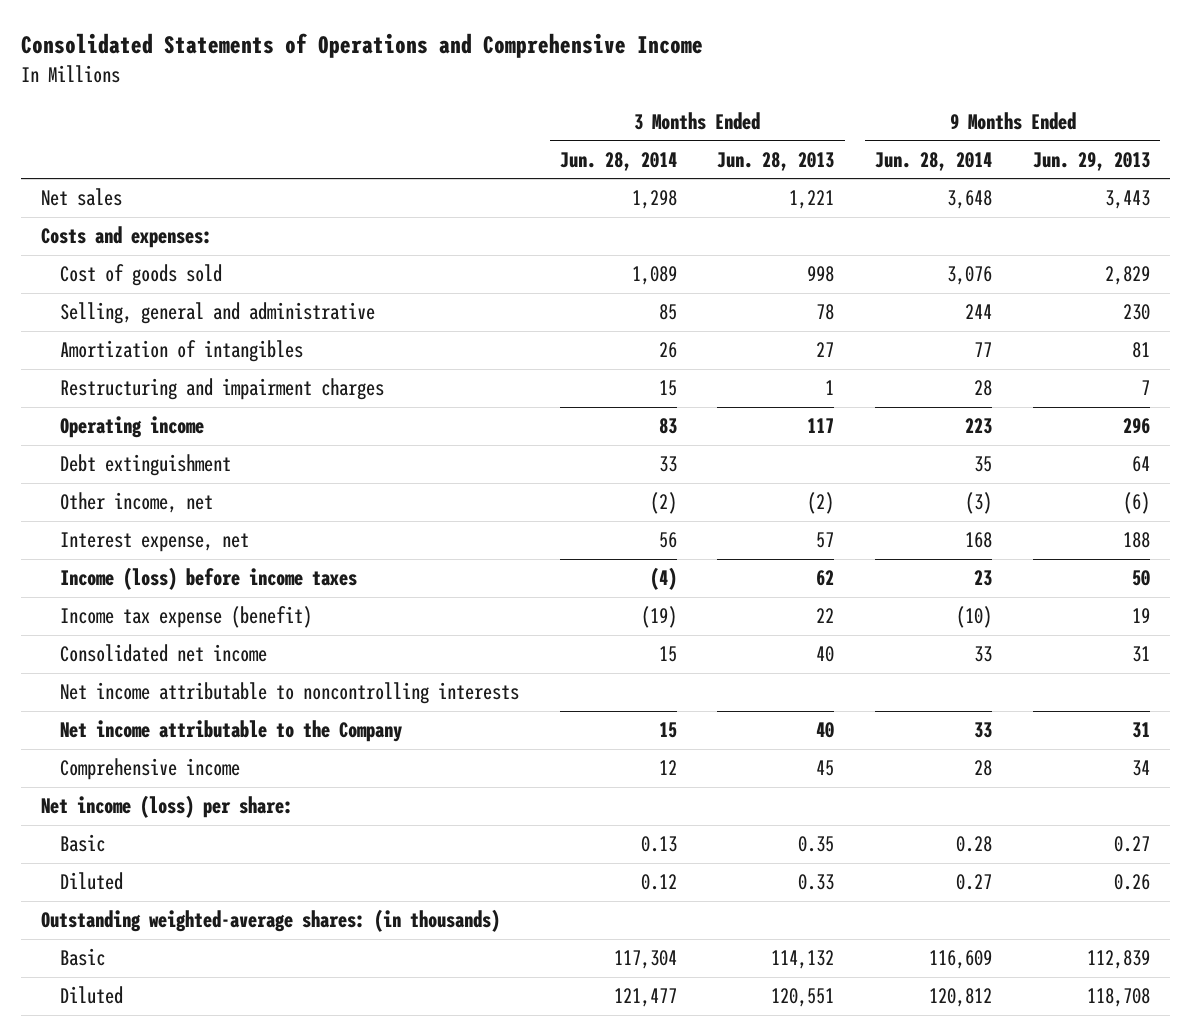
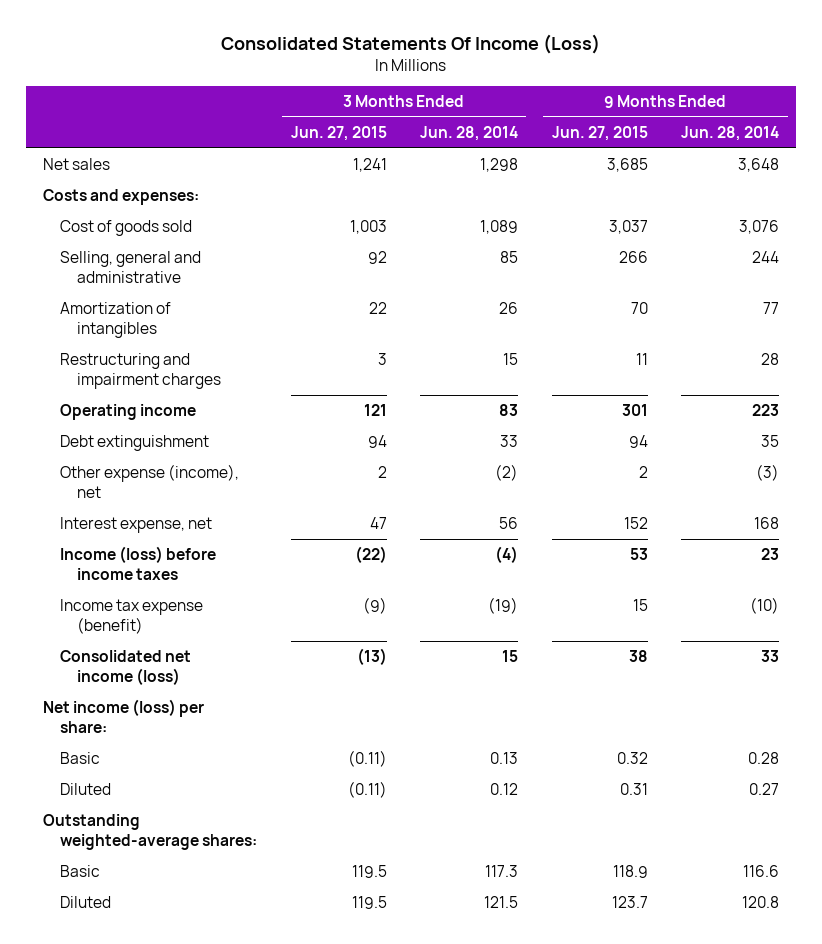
[20,33,703,59] Consolidated Statements of Operations and Comprehensive Income -> [220,33,600,54] Consolidated Statements Of Income (Loss)
[717,151,835,171] Jun. 28, 2013 -> none
[1032,151,1150,171] Jun. 29, 2013 -> none
none -> [290,126,387,142] Jun. 27, 2015
none -> [551,126,648,142] Jun. 27, 2015
[60,492,214,514] Other income, net -> [59,464,239,499] Other expense (income), net
[60,644,268,663] Consolidated net income -> none
[60,682,520,705] Net income attributable to noncontrolling interests -> none
[60,758,241,781] Comprehensive income -> none
[60,720,403,743] Net income attributable to the Company -> [59,650,191,686] Consolidated net income (loss)
[41,909,501,933] Outstanding weighted-average shares: (in thousands) -> [42,814,257,851] Outstanding weighted-average shares:
[613,950,677,970] 117,304 -> [485,865,519,878] 117.3
[929,950,993,970] 116,609 -> [743,865,780,878] 116.6
[613,988,677,1008] 121,477 -> [484,896,519,909] 121.5
[929,988,993,1008] 120,812 -> [742,896,780,909] 120.8

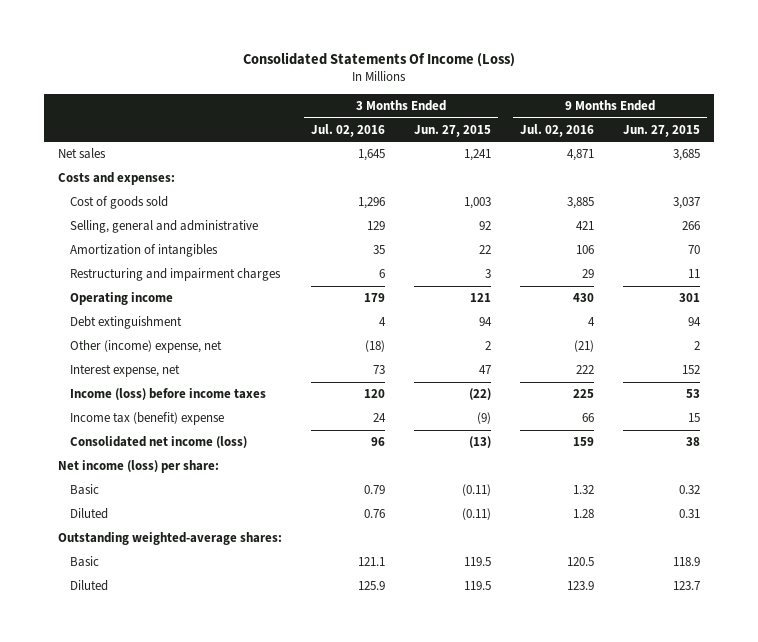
[420,126,519,142] Jun. 28, 2014 -> none
[681,126,780,142] Jun. 28, 2014 -> none
none -> [311,123,386,137] Jul. 02, 2016
none -> [519,123,594,137] Jul. 02, 2016
[59,464,239,499] Other expense (income), net -> [70,340,223,354] Other (income) expense, net
[59,599,203,635] Income tax expense (benefit) -> [70,412,225,426] Income tax (benefit) expense

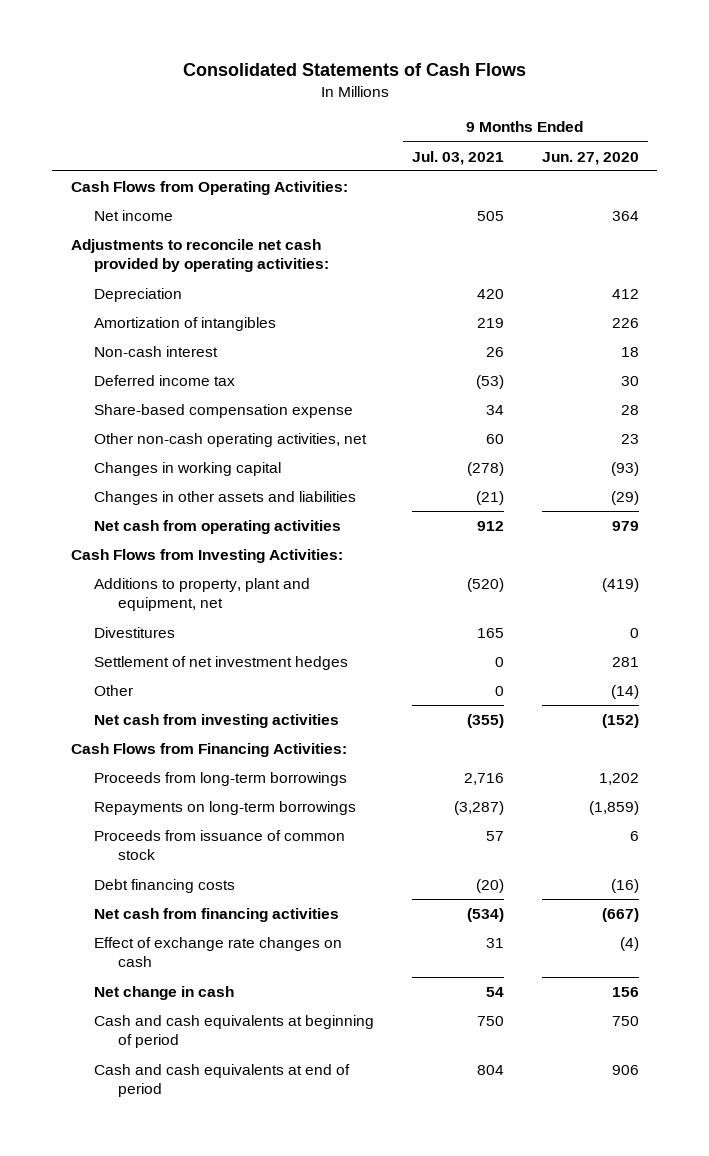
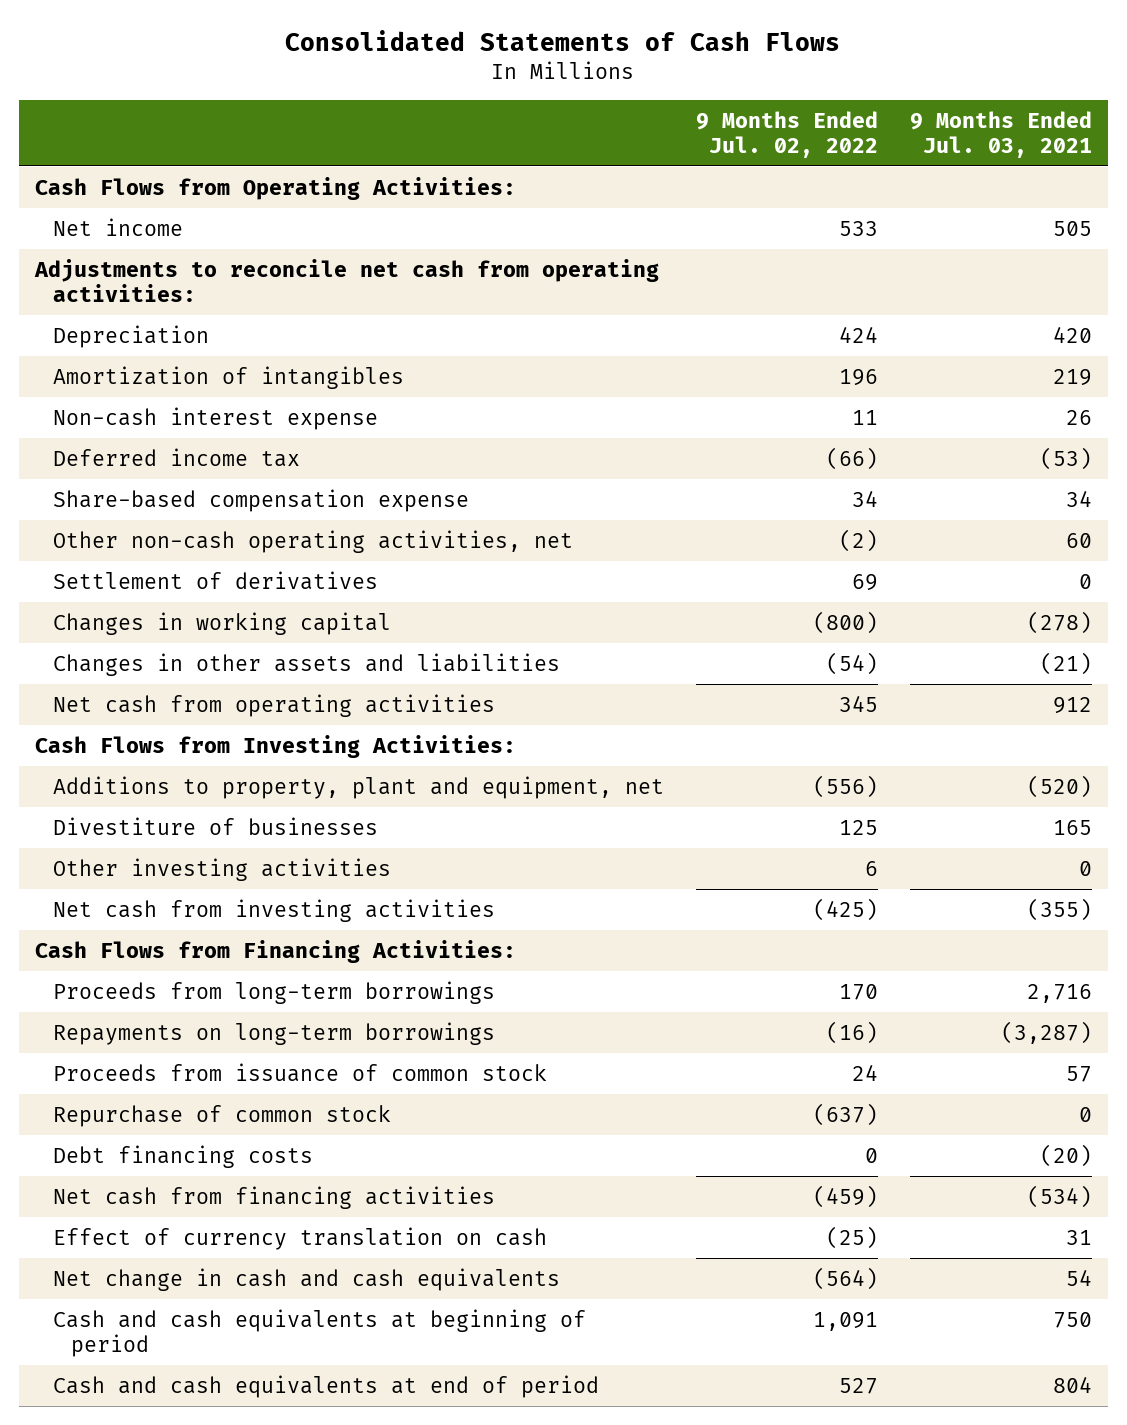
[541,151,639,165] Jun. 27, 2020 -> none
none -> [695,110,878,158] 9 Months Ended Jul. 02, 2022
[70,239,330,273] Adjustments to reconcile net cash provided by operating activities: -> [33,258,659,302] Adjustments to reconcile net cash from operating activities:
[94,346,219,358] Non-cash interest -> [52,406,378,430] Non-cash interest expense
none -> [52,570,378,590] Settlement of derivatives
[94,656,349,671] Settlement of net investment hedges -> none
[94,627,176,639] Divestitures -> [52,816,378,835] Divestiture of businesses
[94,685,134,697] Other -> [52,857,391,881] Other investing activities
none -> [52,1104,391,1127] Repurchase of common stock
[94,937,343,968] Effect of exchange rate changes on cash -> [52,1226,547,1250] Effect of currency translation on cash
[94,986,235,1001] Net change in cash -> [52,1267,560,1291] Net change in cash and cash equivalents

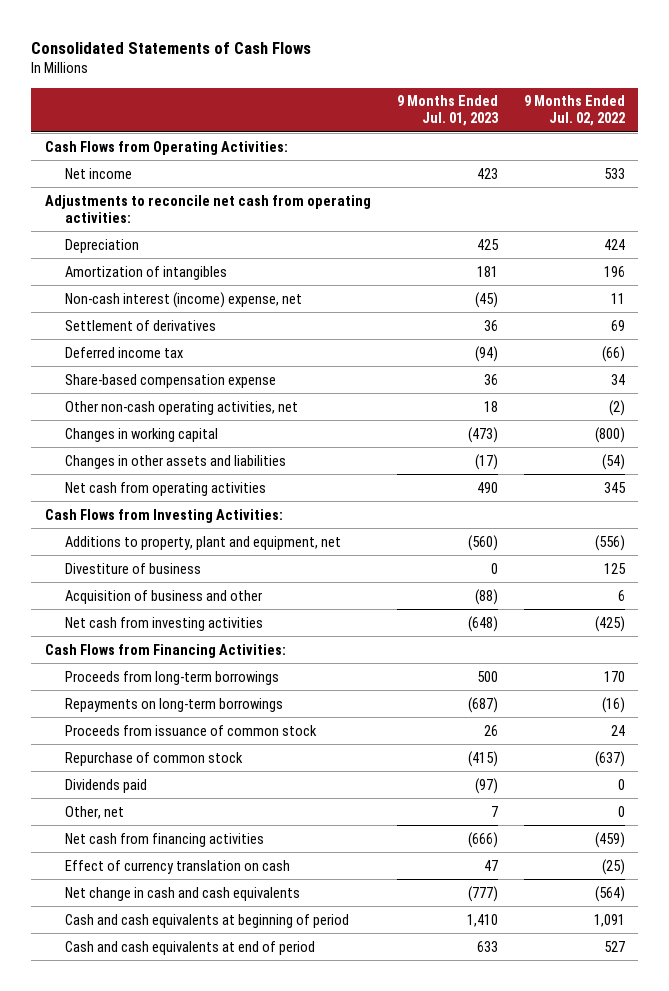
[910,110,1093,158] 9 Months Ended Jul. 03, 2021 -> none
none -> [396,95,499,127] 9 Months Ended Jul. 01, 2023
[52,406,378,430] Non-cash interest expense -> [64,291,302,308] Non-cash interest (income) expense, net
[52,570,378,590] Settlement of derivatives -> [64,319,216,331] Settlement of derivatives
[52,857,391,881] Other investing activities -> none
[52,816,378,835] Divestiture of businesses -> [64,562,201,574] Divestiture of business
none -> [64,589,262,604] Acquisition of business and other
[52,1144,313,1168] Debt financing costs -> none
none -> [64,778,147,793] Dividends paid
none -> [64,805,124,819] Other, net

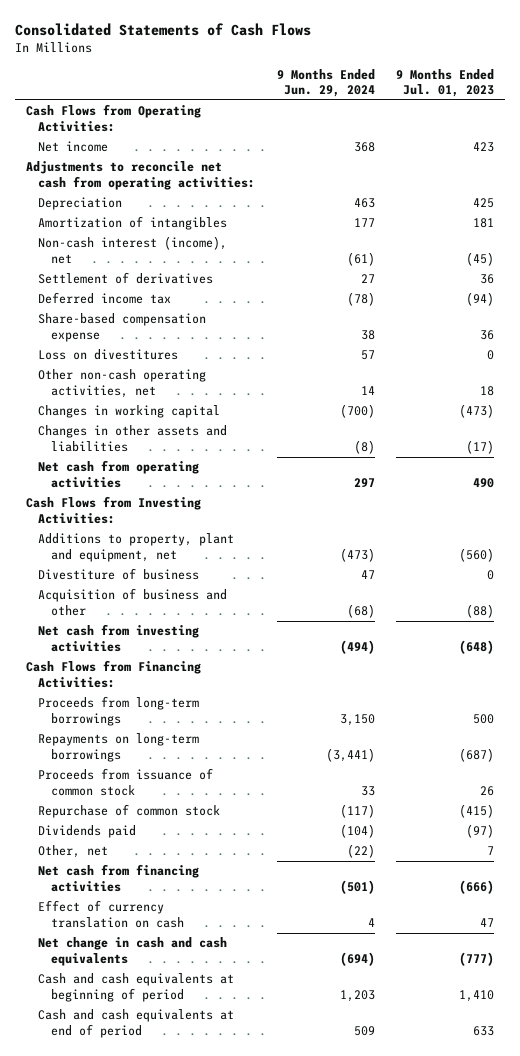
[523,95,625,127] 9 Months Ended Jul. 02, 2022 -> none
none -> [276,68,375,98] 9 Months Ended Jun. 29, 2024
[64,291,302,308] Non-cash interest (income) expense, net -> [38,236,228,265] Non-cash interest (income), net
none -> [38,349,179,361] Loss on divestitures

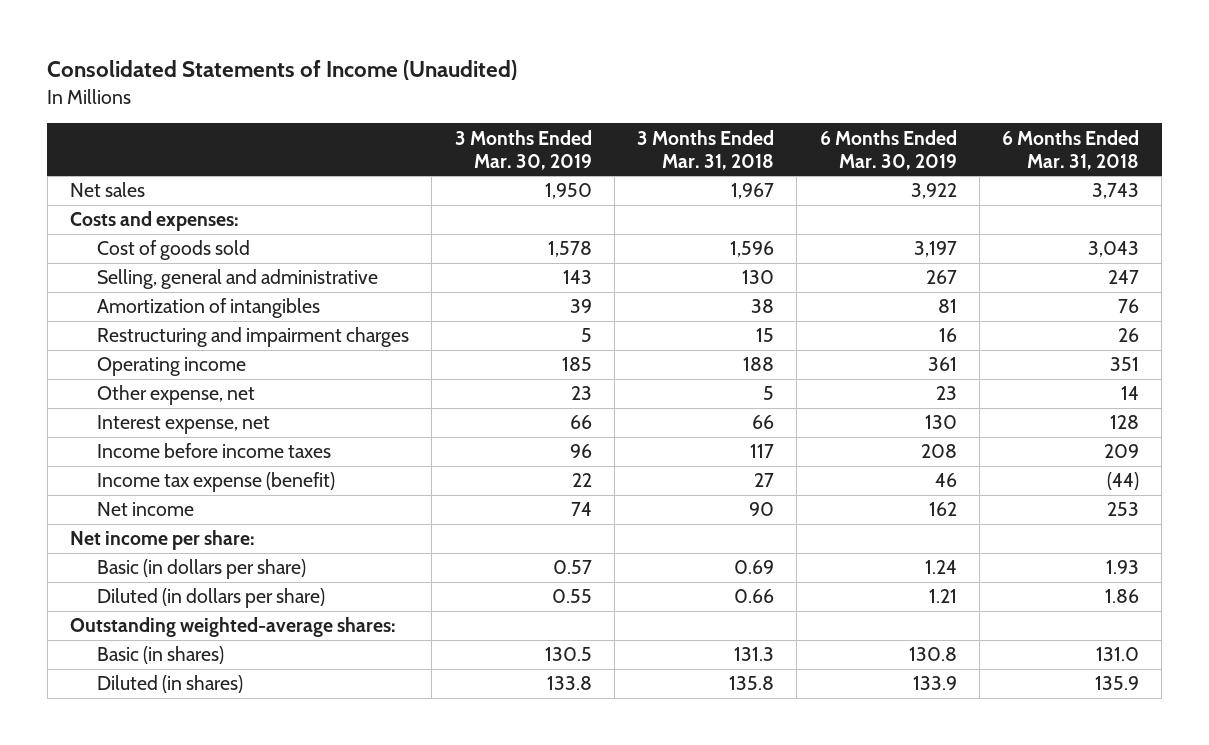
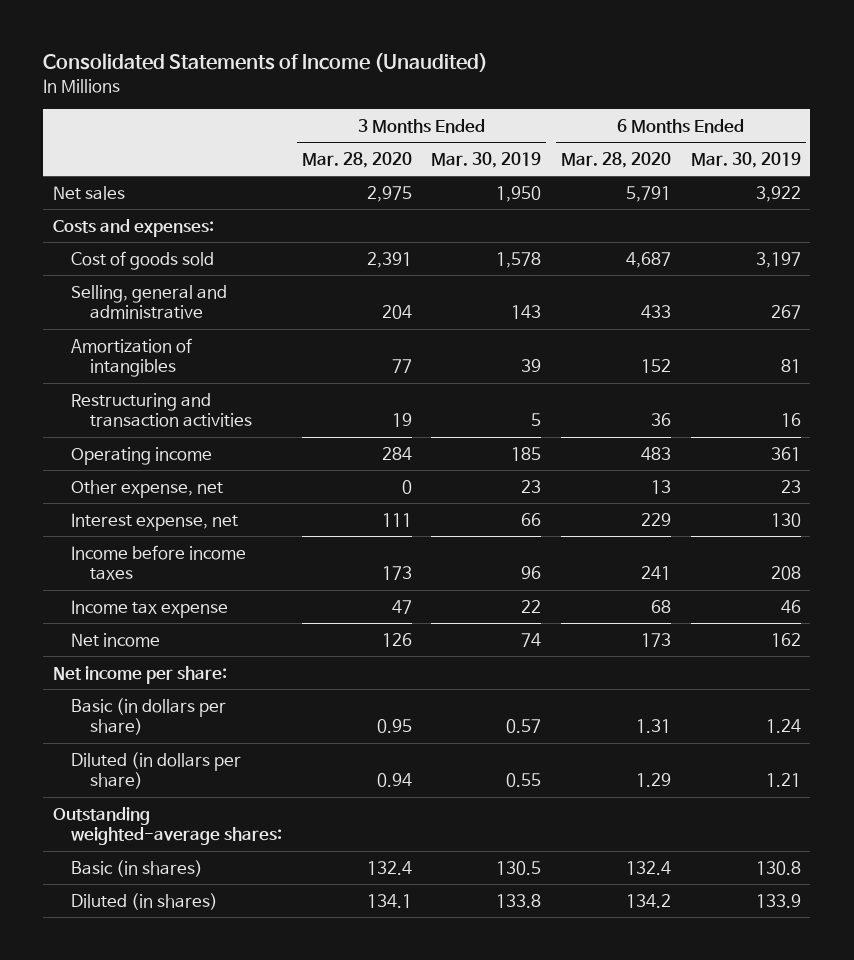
[637,129,775,170] 3 Months Ended Mar. 31, 2018 -> none
[1002,129,1140,170] 6 Months Ended Mar. 31, 2018 -> none
none -> [301,151,412,168] Mar. 28, 2020
none -> [561,151,672,168] Mar. 28, 2020
[97,327,410,348] Restructuring and impairment charges -> [71,392,252,428] Restructuring and transaction activities
[97,472,336,493] Income tax expense (benefit) -> [71,599,229,618] Income tax expense

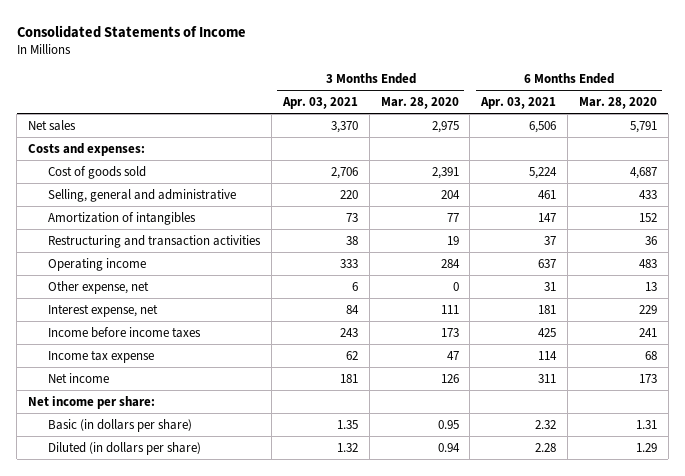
[43,53,489,73] Consolidated Statements of Income (Unaudited) -> [16,24,246,38] Consolidated Statements of Income
[431,151,542,168] Mar. 30, 2019 -> none
[690,151,801,168] Mar. 30, 2019 -> none
none -> [281,96,358,109] Apr. 03, 2021
none -> [480,96,557,109] Apr. 03, 2021
[52,806,283,846] Outstanding weighted-average shares: -> none
[71,859,204,877] Basic (in shares) -> none
[71,892,219,910] Diluted (in shares) -> none

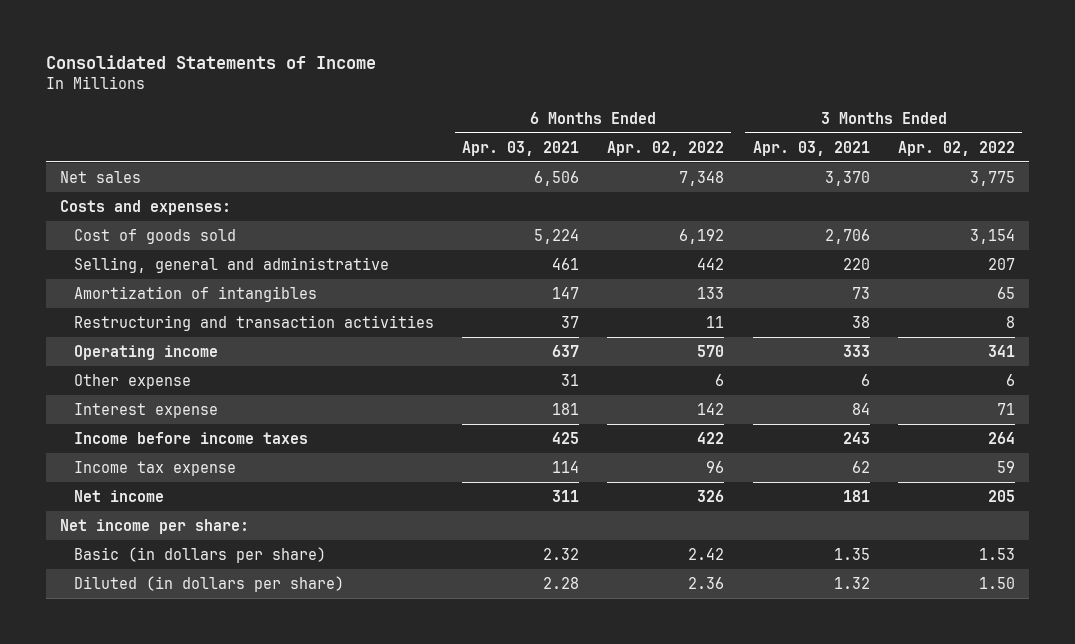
[380,96,459,109] Mar. 28, 2020 -> none
[578,96,657,109] Mar. 28, 2020 -> none
none -> [607,140,725,156] Apr. 02, 2022
none -> [897,140,1015,156] Apr. 02, 2022
[48,280,150,294] Other expense, net -> [74,373,192,389] Other expense
[48,303,159,317] Interest expense, net -> [74,402,219,418] Interest expense

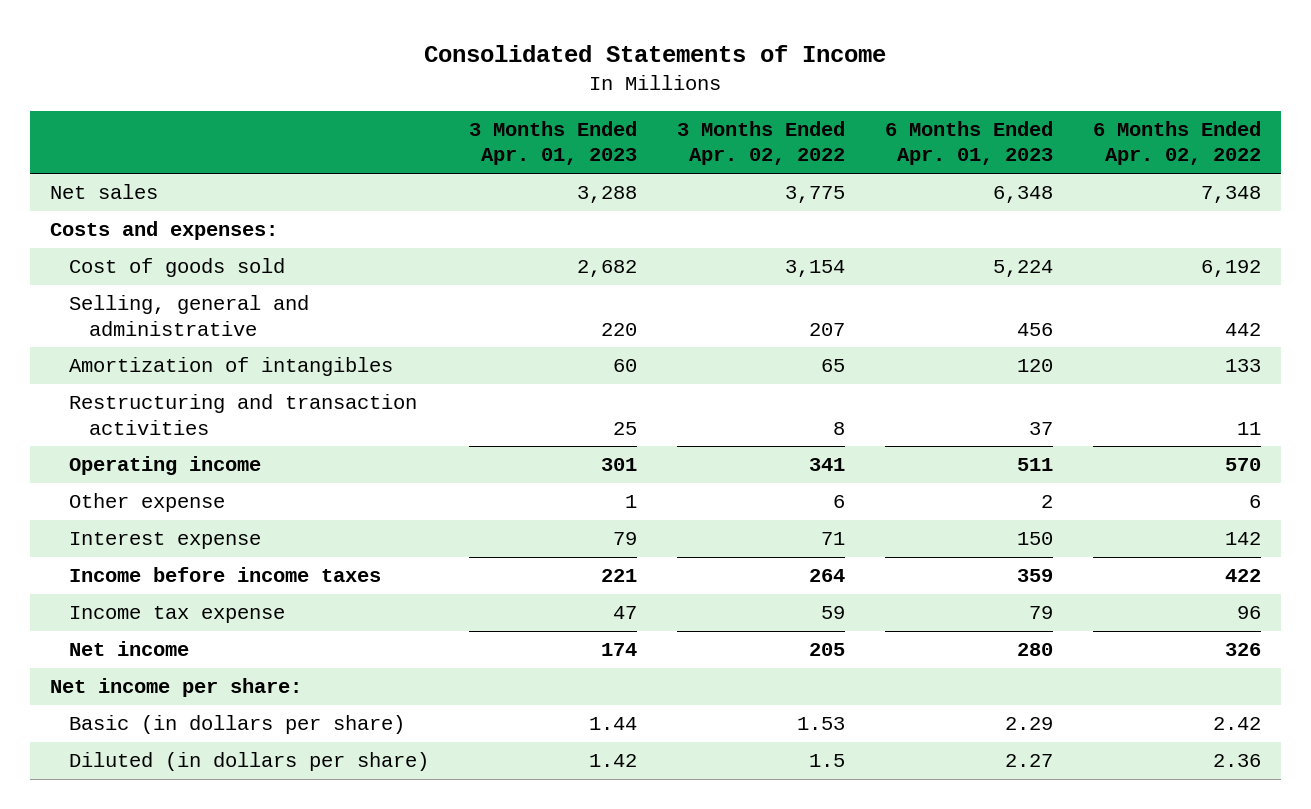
[462,140,580,156] Apr. 03, 2021 -> none
[752,140,870,156] Apr. 03, 2021 -> none
none -> [469,121,638,166] 3 Months Ended Apr. 01, 2023
none -> [884,121,1053,166] 6 Months Ended Apr. 01, 2023
[978,576,1015,589] 1.50 -> [808,754,845,768] 1.5

